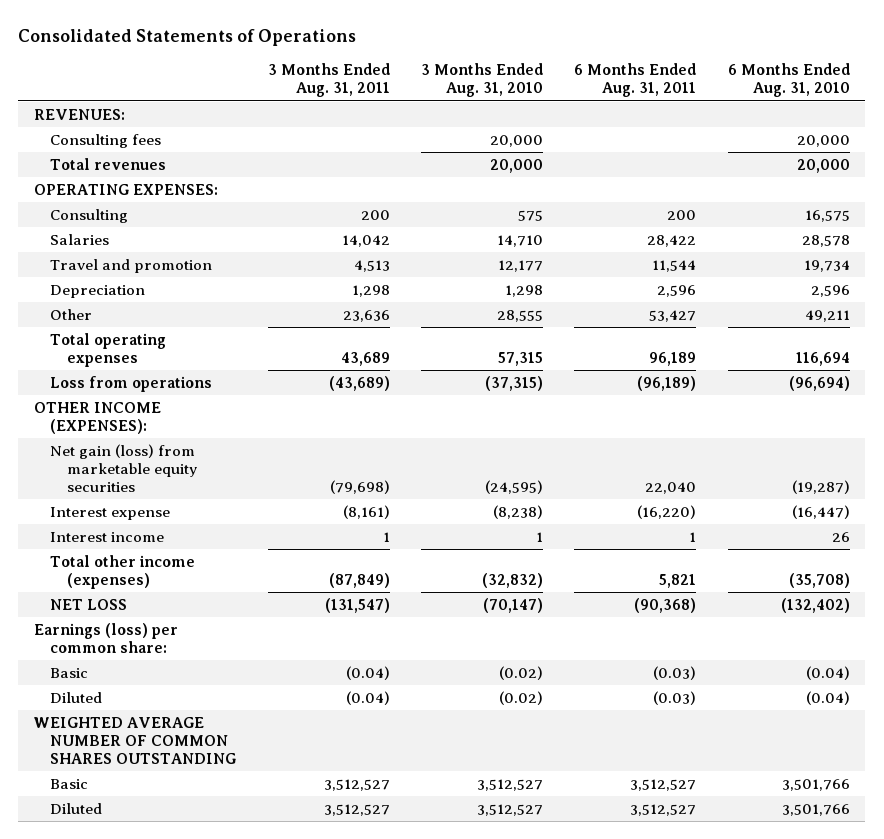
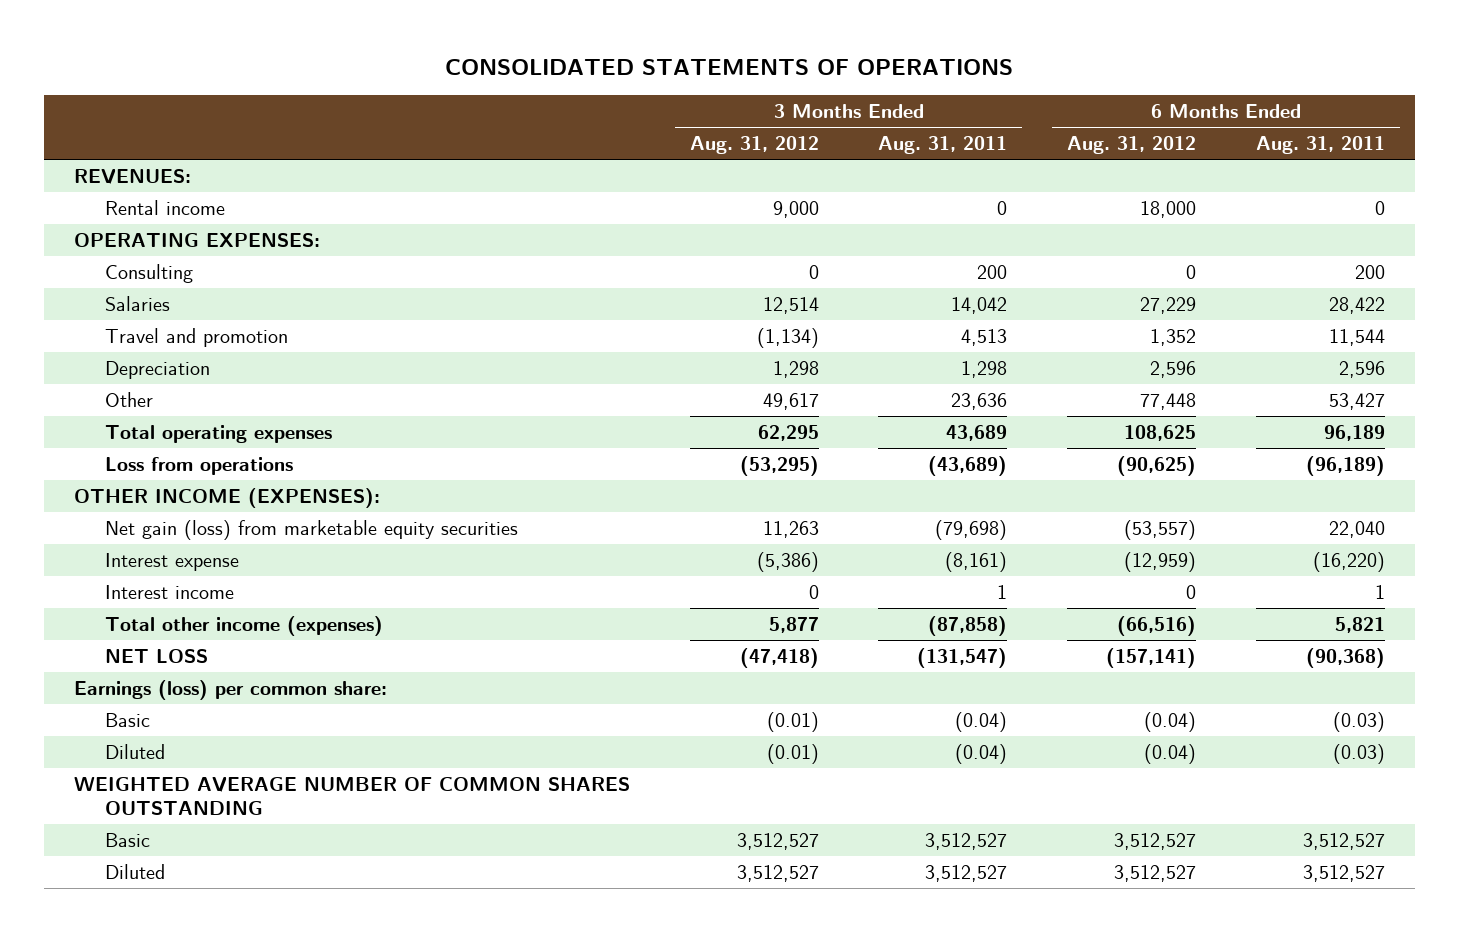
[18,29,357,47] Consolidated Statements of Operations -> [445,59,1014,76] CONSOLIDATED STATEMENTS OF OPERATIONS
[421,63,544,98] 3 Months Ended Aug. 31, 2010 -> none
[727,63,850,98] 6 Months Ended Aug. 31, 2010 -> none
none -> [689,136,819,155] Aug. 31, 2012
none -> [1067,136,1197,155] Aug. 31, 2012
[50,133,162,148] Consulting fees -> none
[50,157,167,170] Total revenues -> none
none -> [105,200,226,216] Rental income
[328,572,390,588] (87,849) -> [928,616,1008,637] (87,858)

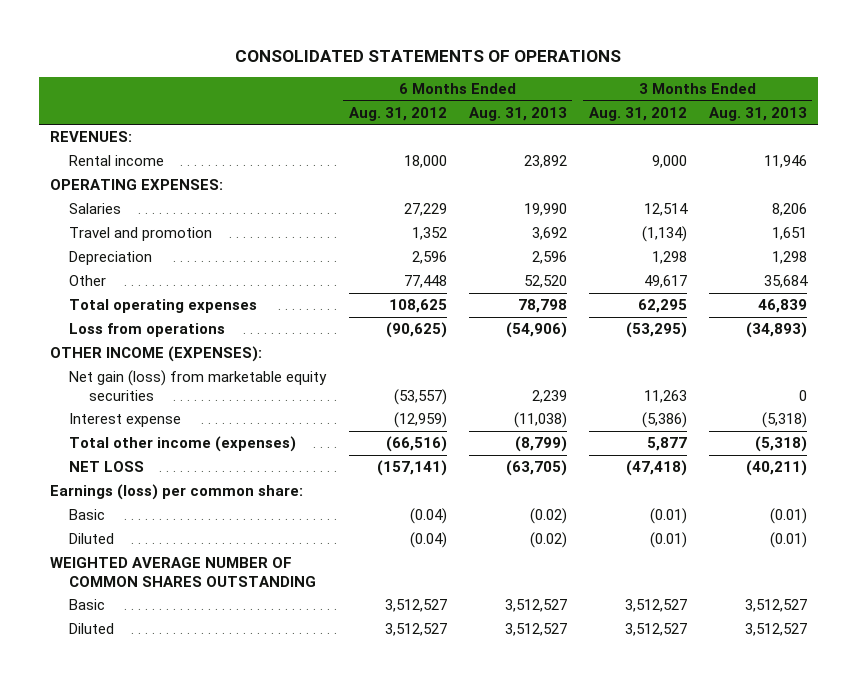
[878,136,1008,155] Aug. 31, 2011 -> none
[1256,136,1386,155] Aug. 31, 2011 -> none
none -> [468,106,567,121] Aug. 31, 2013
none -> [708,106,807,121] Aug. 31, 2013
[105,264,194,284] Consulting -> none
[105,585,235,600] Interest income -> none

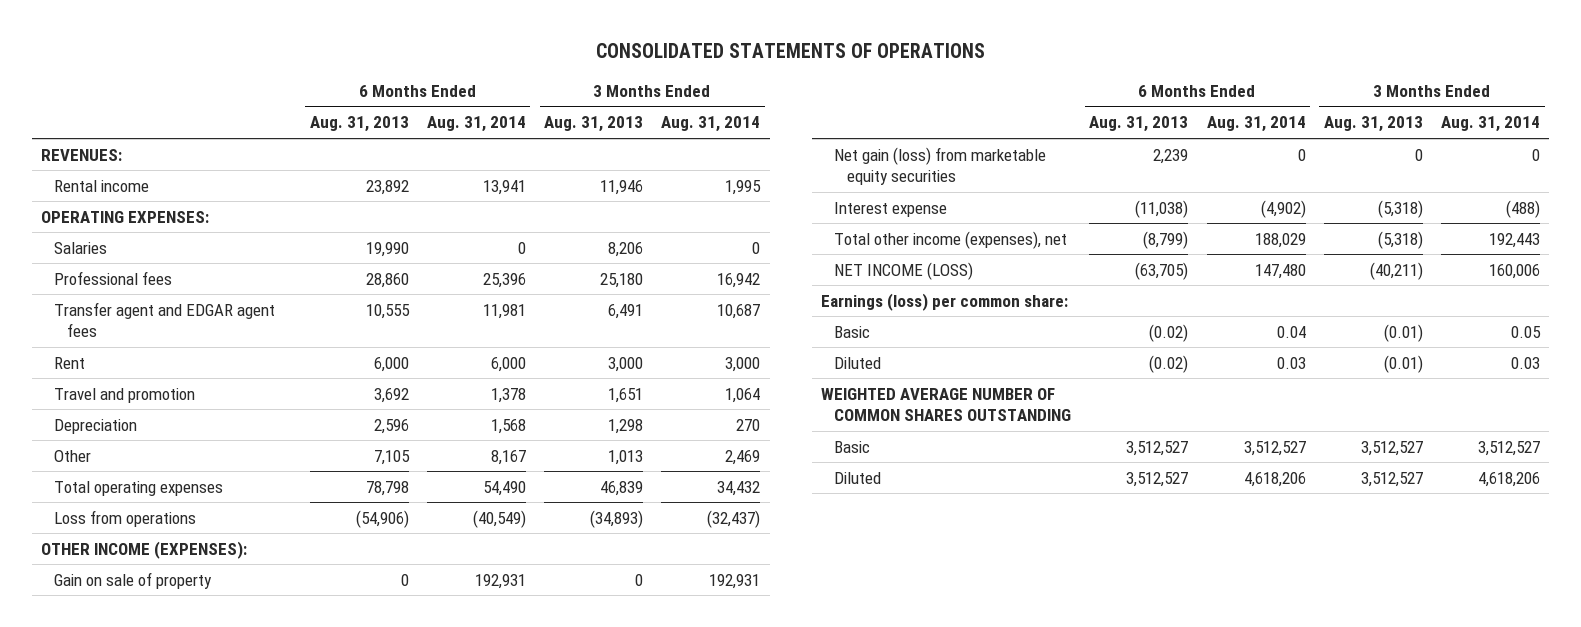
[348,106,447,121] Aug. 31, 2012 -> none
[588,106,687,121] Aug. 31, 2012 -> none
none -> [426,116,526,133] Aug. 31, 2014
none -> [661,116,761,133] Aug. 31, 2014
none -> [54,270,173,285] Professional fees
none -> [54,301,276,337] Transfer agent and EDGAR agent fees
none -> [54,356,86,369] Rent
[523,275,567,289] 52,520 -> [373,449,410,465] 7,105
[763,275,808,289] 35,684 -> [608,449,644,465] 1,013
none -> [54,571,213,589] Gain on sale of property
[69,436,297,453] Total other income (expenses) -> [834,230,1068,249] Total other income (expenses), net
[69,461,145,473] NET LOSS -> [834,261,974,280] NET INCOME (LOSS)

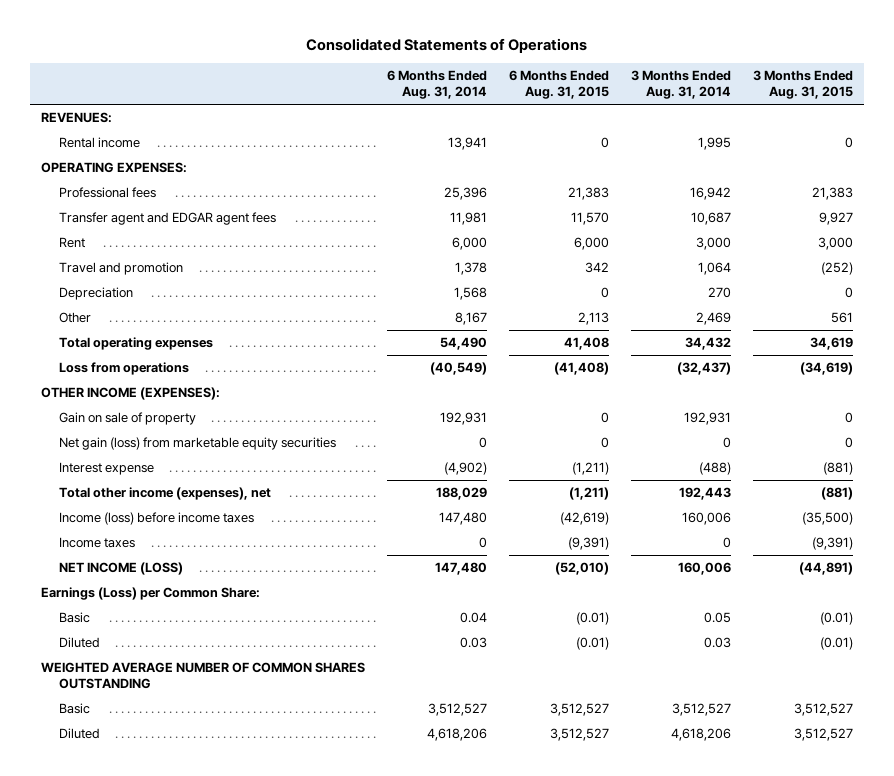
[595,43,985,59] CONSOLIDATED STATEMENTS OF OPERATIONS -> [305,37,587,53] Consolidated Statements of Operations
[309,116,409,133] Aug. 31, 2013 -> none
[544,116,644,133] Aug. 31, 2013 -> none
none -> [508,70,609,100] 6 Months Ended Aug. 31, 2015
none -> [752,70,853,100] 3 Months Ended Aug. 31, 2015
[54,241,108,254] Salaries -> none
none -> [58,512,254,526] Income (loss) before income taxes
none -> [58,537,135,549] Income taxes
[820,292,1068,311] Earnings (loss) per common share: -> [40,587,260,601] Earnings (Loss) per Common Share:

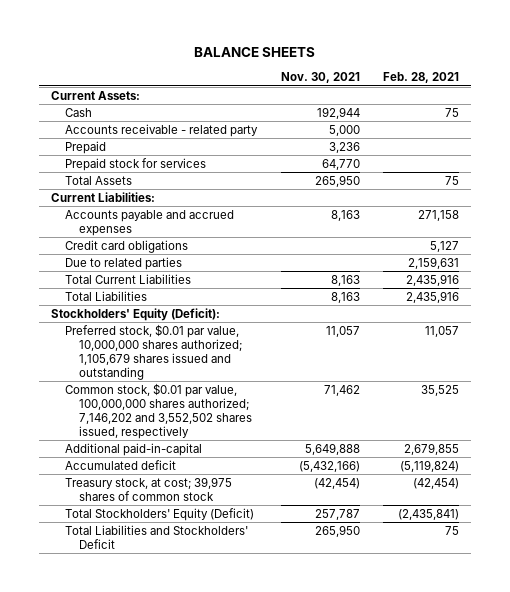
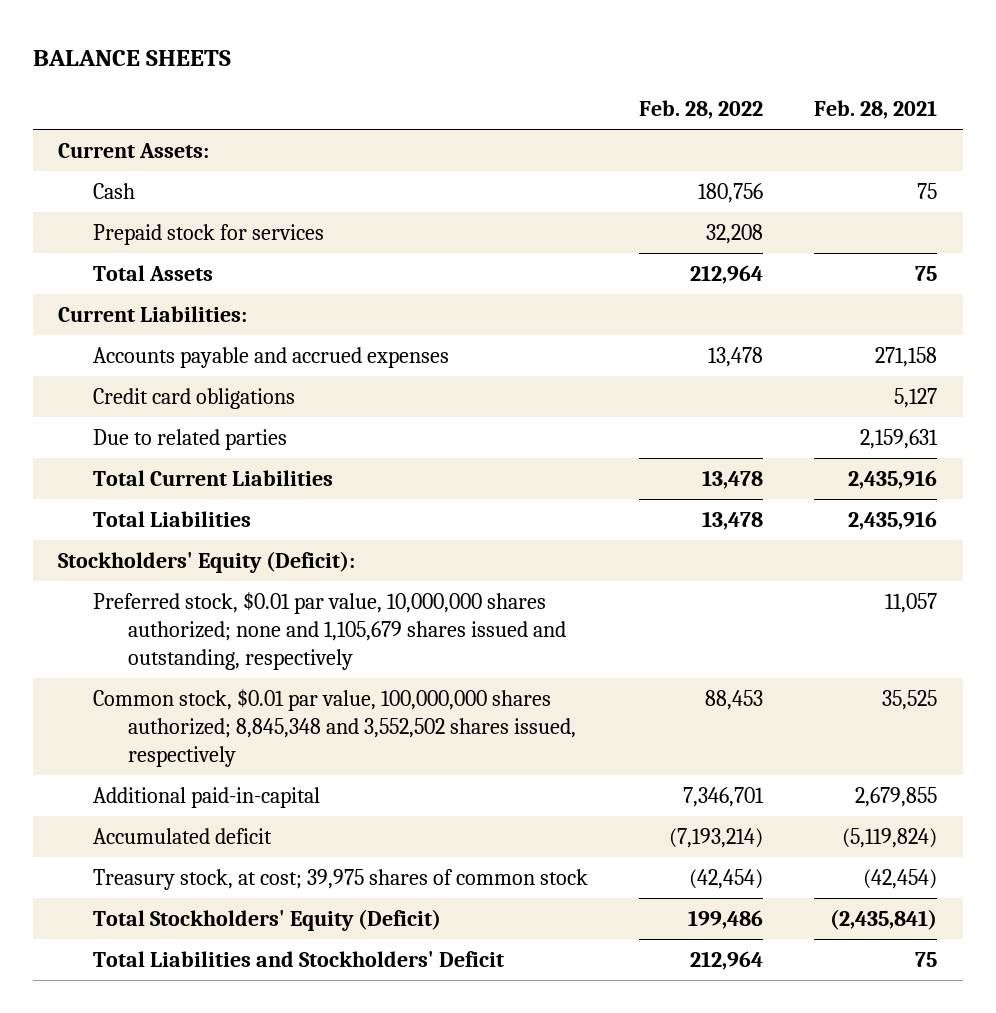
[280,72,360,84] Nov. 30, 2021 -> none
none -> [639,100,764,120] Feb. 28, 2022
[64,123,258,137] Accounts receivable - related party -> none
[64,140,106,154] Prepaid -> none
[64,323,242,381] Preferred stock, $0.01 par value, 10,000,000 shares authorized; 1,105,679 shares issued and outstanding -> [92,591,566,670] Preferred stock, $0.01 par value, 10,000,000 shares authorized; none and 1,105,679 shares issued and outstanding, respectively
[64,382,252,440] Common stock, $0.01 par value, 100,000,000 shares authorized; 7,146,202 and 3,552,502 shares issued, respectively -> [92,688,576,767] Common stock, $0.01 par value, 100,000,000 shares authorized; 8,845,348 and 3,552,502 shares issued, respectively

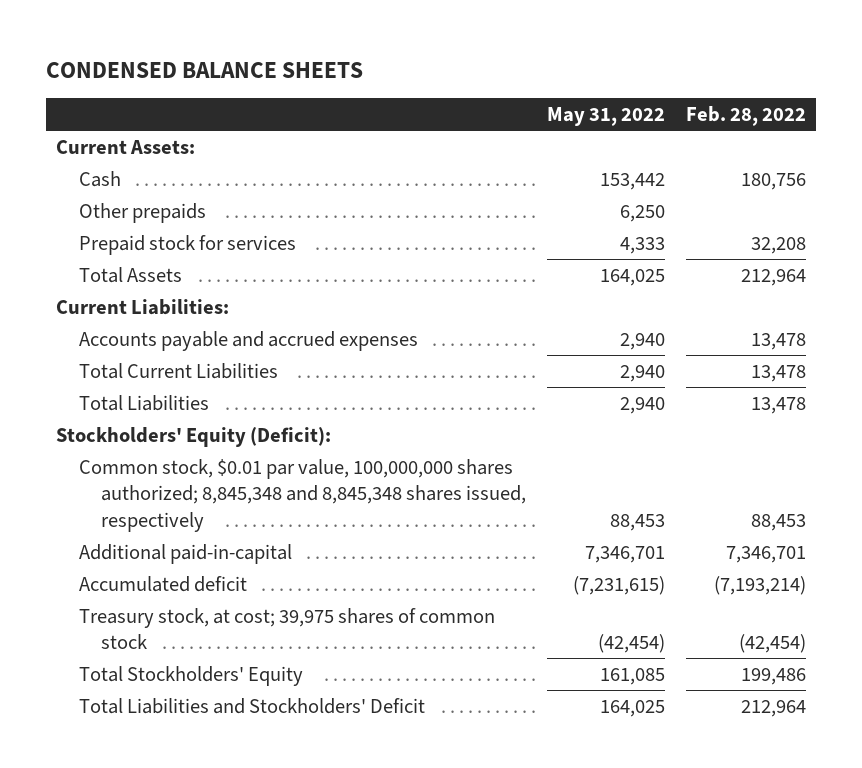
[32,50,231,67] BALANCE SHEETS -> [45,61,363,78] CONDENSED BALANCE SHEETS
[814,100,938,120] Feb. 28, 2021 -> none
none -> [546,107,665,127] May 31, 2022
none -> [78,202,206,223] Other prepaids
[92,387,295,409] Credit card obligations -> none
[92,428,287,450] Due to related parties -> none
[92,591,566,670] Preferred stock, $0.01 par value, 10,000,000 shares authorized; none and 1,105,679 shares issued and outstanding, respectively -> none
[92,688,576,767] Common stock, $0.01 par value, 100,000,000 shares authorized; 8,845,348 and 3,552,502 shares issued, respectively -> [78,458,526,532] Common stock, $0.01 par value, 100,000,000 shares authorized; 8,845,348 and 8,845,348 shares issued, respectively
[92,908,441,931] Total Stockholders' Equity (Deficit) -> [78,665,303,686] Total Stockholders' Equity

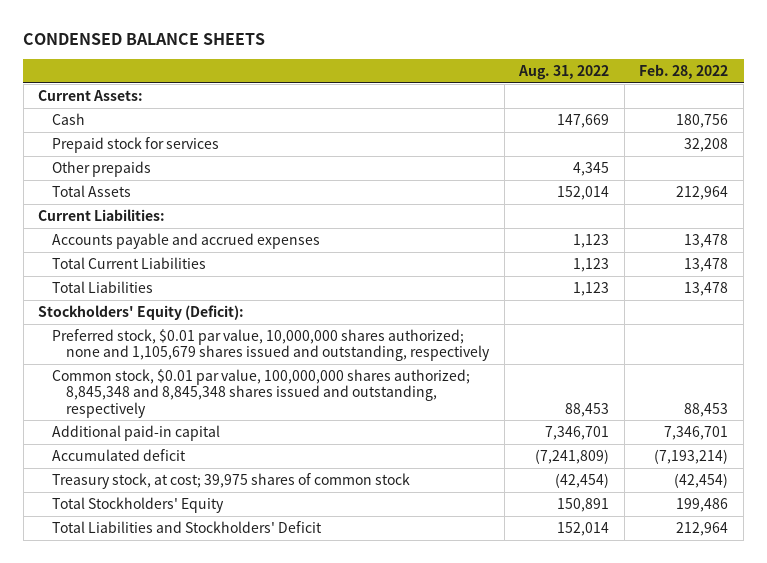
[546,107,665,127] May 31, 2022 -> none
none -> [518,65,610,81] Aug. 31, 2022
[78,202,206,223] Other prepaids -> [52,161,152,178] Other prepaids
none -> [52,329,490,362] Preferred stock, $0.01 par value, 10,000,000 shares authorized; none and 1,105,679 shares issued and outstanding, respectively
[78,458,526,532] Common stock, $0.01 par value, 100,000,000 shares authorized; 8,845,348 and 8,845,348 shares issued, respectively -> [52,369,471,418] Common stock, $0.01 par value, 100,000,000 shares authorized; 8,845,348 and 8,845,348 shares issued and outstanding, respectively
[78,543,292,564] Additional paid-in-capital -> [52,425,221,442] Additional paid-in capital

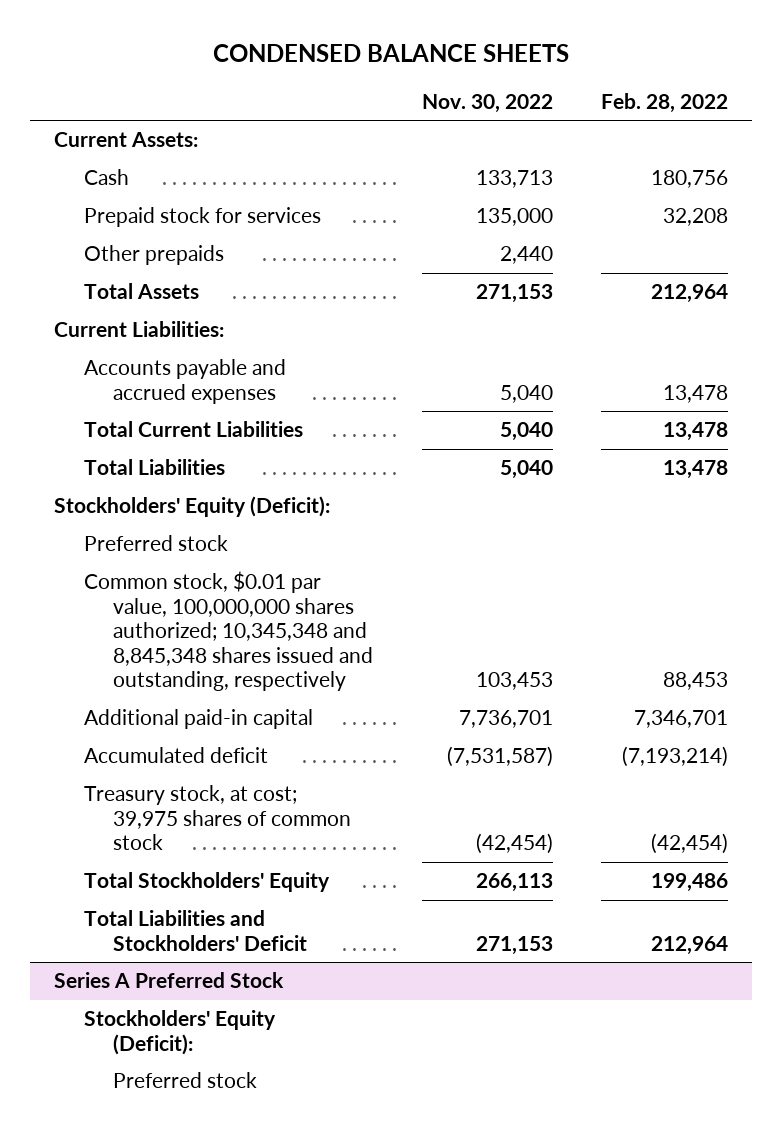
[518,65,610,81] Aug. 31, 2022 -> none
none -> [421,93,553,113] Nov. 30, 2022
[52,329,490,362] Preferred stock, $0.01 par value, 10,000,000 shares authorized; none and 1,105,679 shares issued and outstanding, respectively -> [83,535,228,552] Preferred stock
[52,369,471,418] Common stock, $0.01 par value, 100,000,000 shares authorized; 8,845,348 and 8,845,348 shares issued and outstanding, respectively -> [83,571,374,692] Common stock, $0.01 par value, 100,000,000 shares authorized; 10,345,348 and 8,845,348 shares issued and outstanding, respectively
none -> [54,972,285,989] Series A Preferred Stock
none -> [83,1010,276,1055] Stockholders' Equity (Deficit):
none -> [113,1072,258,1089] Preferred stock

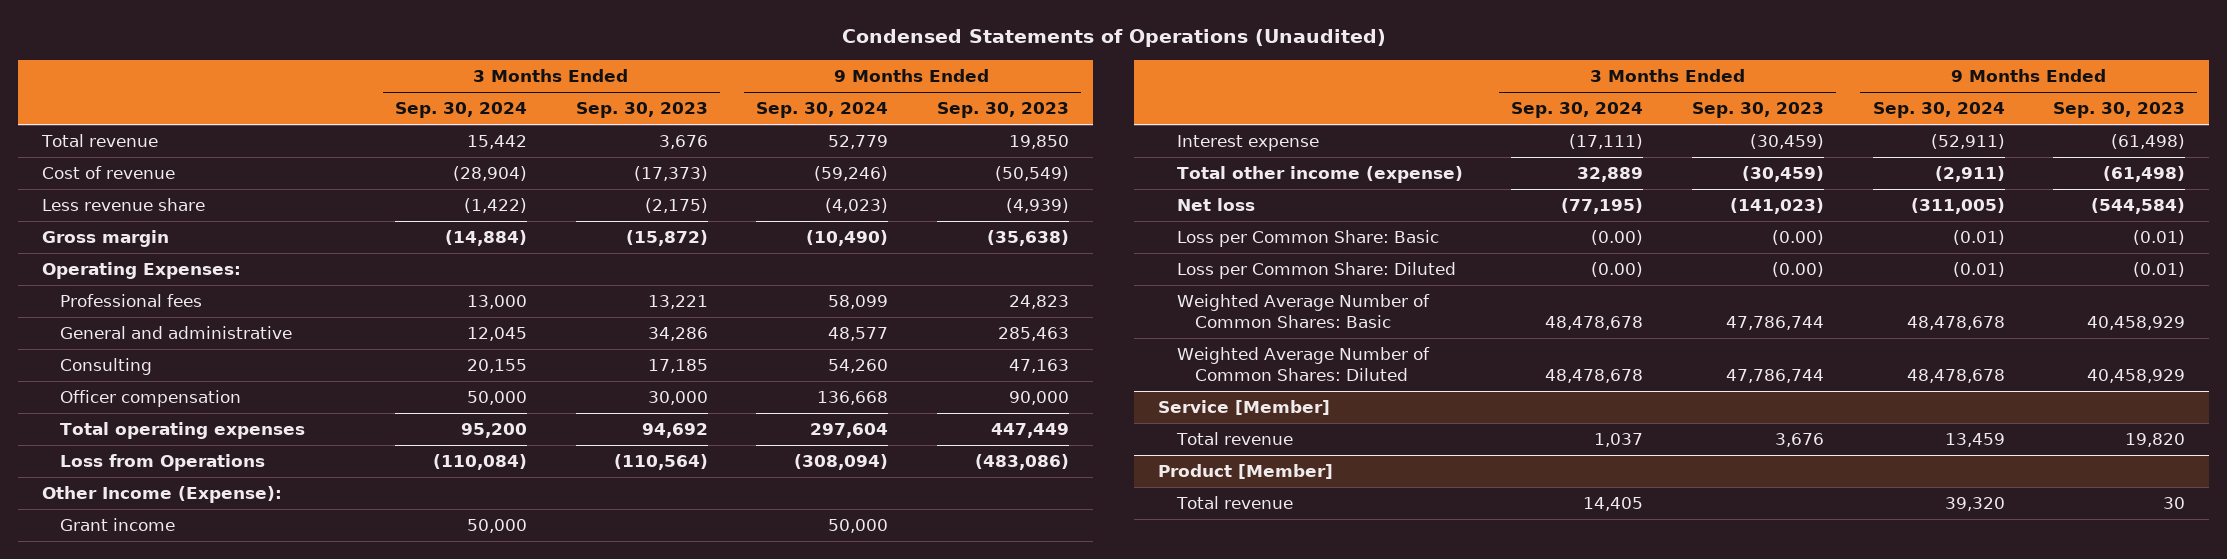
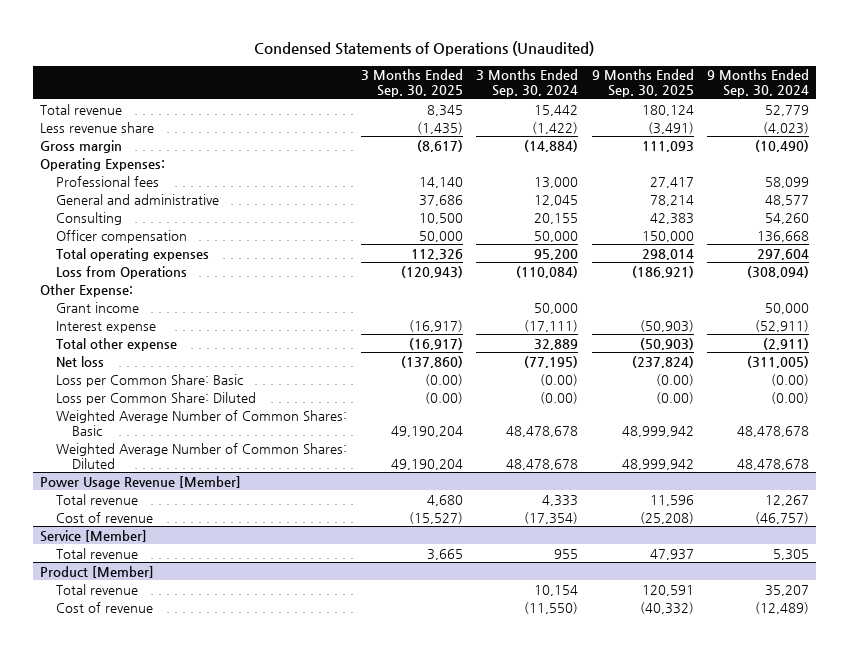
[575,102,708,119] Sep. 30, 2023 -> none
[936,102,1069,119] Sep. 30, 2023 -> none
none -> [360,69,463,98] 3 Months Ended Sep. 30, 2025
none -> [591,69,694,98] 9 Months Ended Sep. 30, 2025
[42,166,176,180] Cost of revenue -> none
[42,486,283,504] Other Income (Expense): -> [39,283,133,297] Other Expense:
[1176,166,1463,184] Total other income (expense) -> [56,337,178,351] Total other expense
[1952,230,2005,246] (0.01) -> [771,373,810,386] (0.00)
[1952,262,2005,278] (0.01) -> [771,391,810,404] (0.00)
none -> [39,475,241,489] Power Usage Revenue [Member]
none -> [56,493,139,505] Total revenue
none -> [56,511,154,523] Cost of revenue
[1594,433,1644,448] 1,037 -> [554,548,579,559] 955
[1944,433,2005,448] 13,459 -> [773,548,810,560] 5,305
[1583,497,1644,512] 14,405 -> [534,584,579,596] 10,154
[1944,497,2005,512] 39,320 -> [765,584,810,596] 35,207
none -> [56,601,154,613] Cost of revenue

